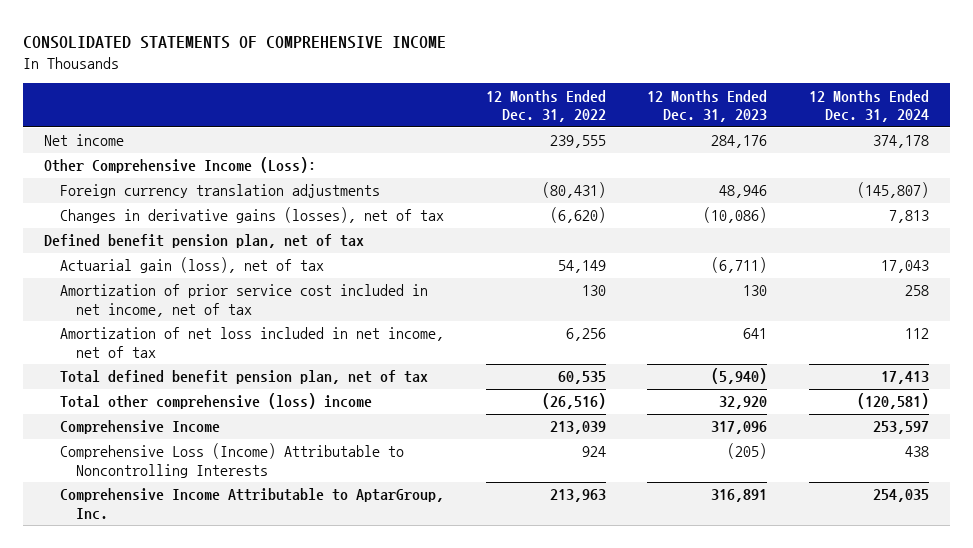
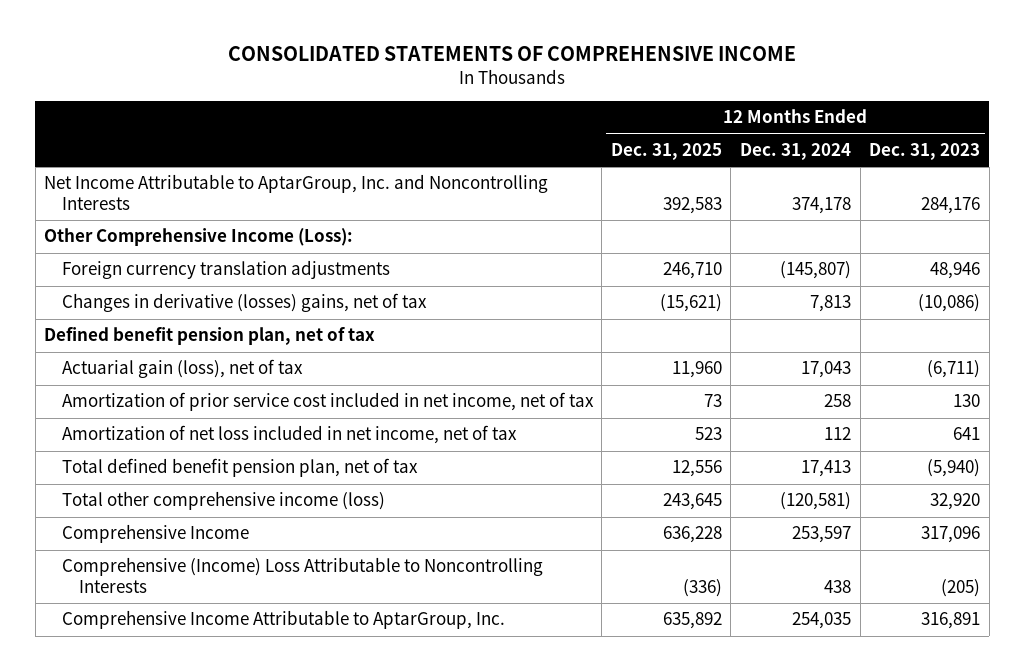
[485,89,606,123] 12 Months Ended Dec. 31, 2022 -> none
none -> [610,142,722,160] Dec. 31, 2025
[44,134,125,147] Net income -> [44,174,549,210] Net Income Attributable to AptarGroup, Inc. and Noncontrolling Interests
[59,207,444,224] Changes in derivative gains (losses), net of tax -> [61,293,427,313] Changes in derivative (losses) gains, net of tax
[59,393,372,410] Total other comprehensive (loss) income -> [61,491,385,511] Total other comprehensive income (loss)
[59,443,404,478] Comprehensive Loss (Income) Attributable to Noncontrolling Interests -> [61,557,543,593] Comprehensive (Income) Loss Attributable to Noncontrolling Interests

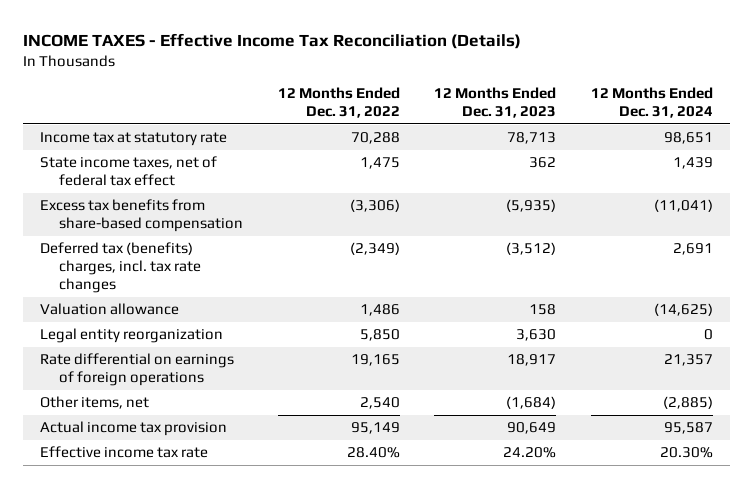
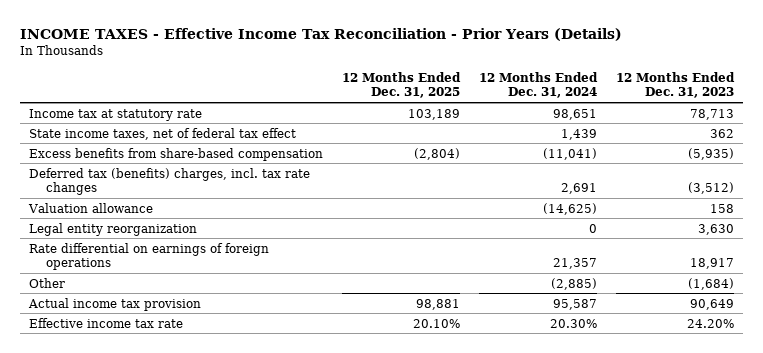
[22,32,521,49] INCOME TAXES - Effective Income Tax Reconciliation (Details) -> [19,27,622,41] INCOME TAXES - Effective Income Tax Reconciliation - Prior Years (Details)
[277,87,400,119] 12 Months Ended Dec. 31, 2022 -> none
none -> [342,72,462,99] 12 Months Ended Dec. 31, 2025
[39,199,244,233] Excess tax benefits from share-based compensation -> [29,147,324,161] Excess benefits from share-based compensation
[39,396,149,410] Other items, net -> [29,277,66,288] Other

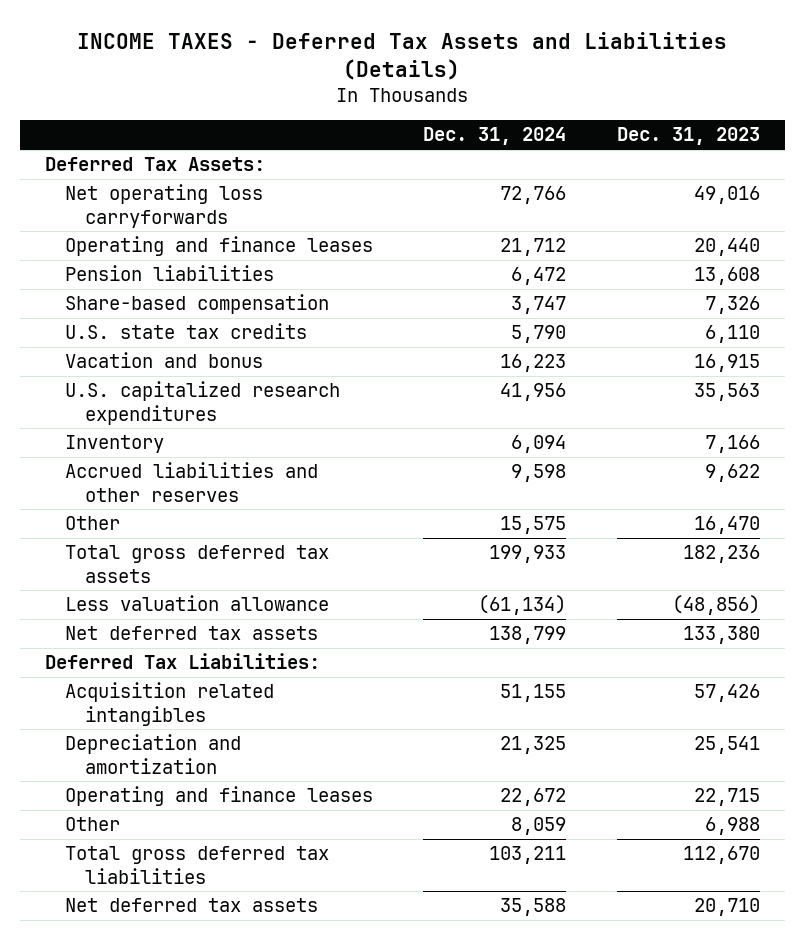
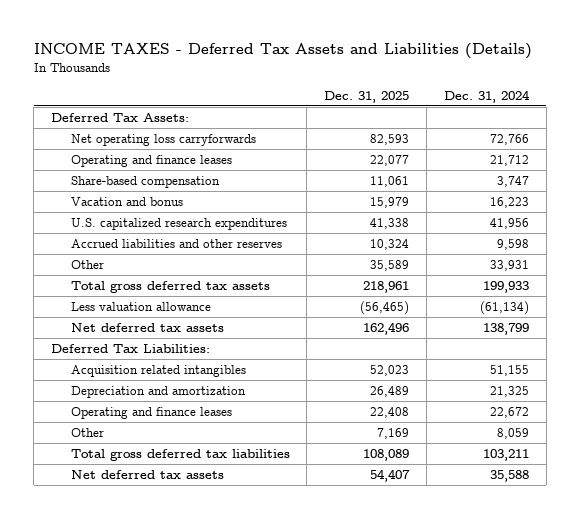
[616,127,760,146] Dec. 31, 2023 -> none
none -> [324,90,410,103] Dec. 31, 2025
[65,265,275,282] Pension liabilities -> none
[65,323,308,340] U.S. state tax credits -> none
[65,435,165,454] Inventory -> none
[500,516,567,535] 15,575 -> [490,260,530,272] 33,931

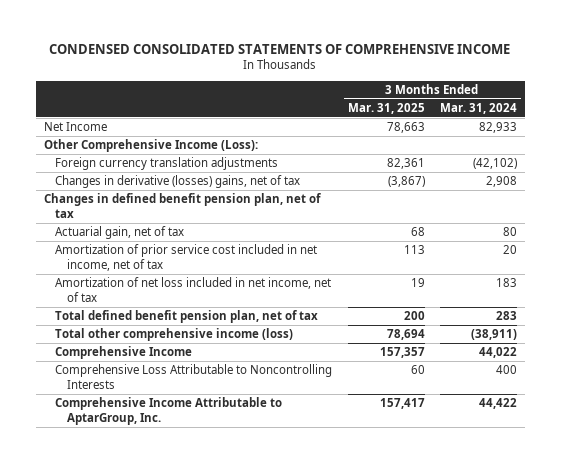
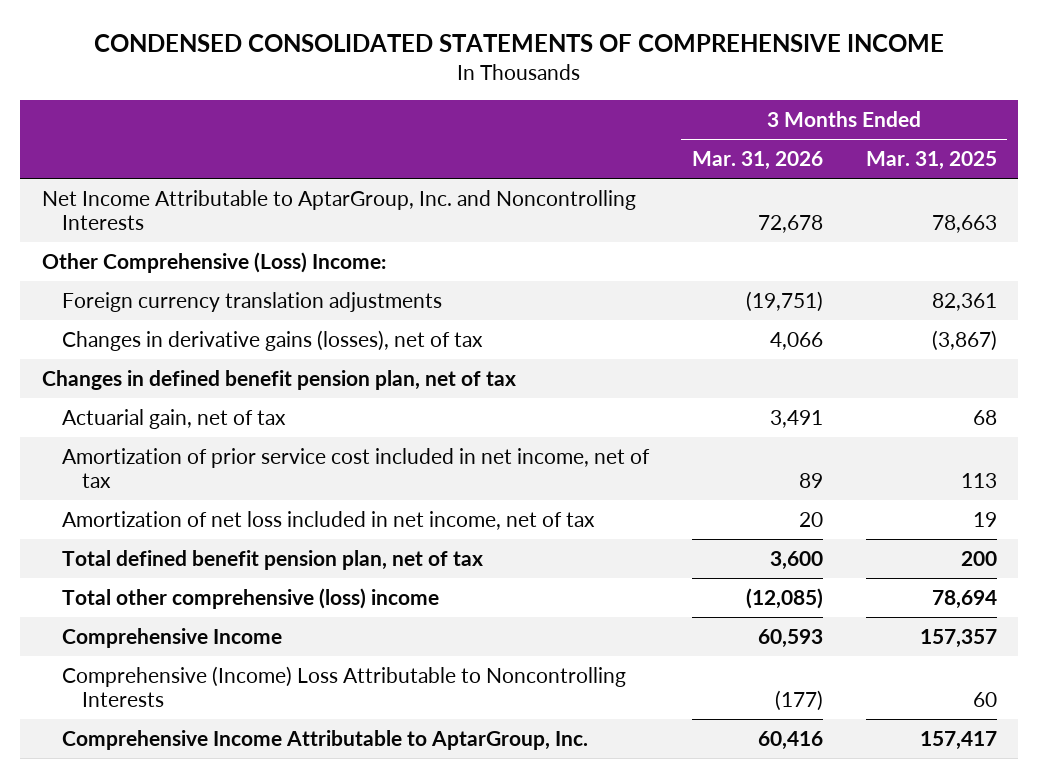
[440,102,518,114] Mar. 31, 2024 -> none
none -> [691,150,823,170] Mar. 31, 2026
[43,122,107,132] Net Income -> [41,189,636,231] Net Income Attributable to AptarGroup, Inc. and Noncontrolling Interests
[43,139,258,153] Other Comprehensive Income (Loss): -> [41,251,386,273] Other Comprehensive (Loss) Income:
[55,175,301,189] Changes in derivative (losses) gains, net of tax -> [61,329,483,351] Changes in derivative gains (losses), net of tax
[55,328,294,342] Total other comprehensive income (loss) -> [61,587,439,609] Total other comprehensive (loss) income
[55,364,333,389] Comprehensive Loss Attributable to Noncontrolling Interests -> [61,665,626,708] Comprehensive (Income) Loss Attributable to Noncontrolling Interests

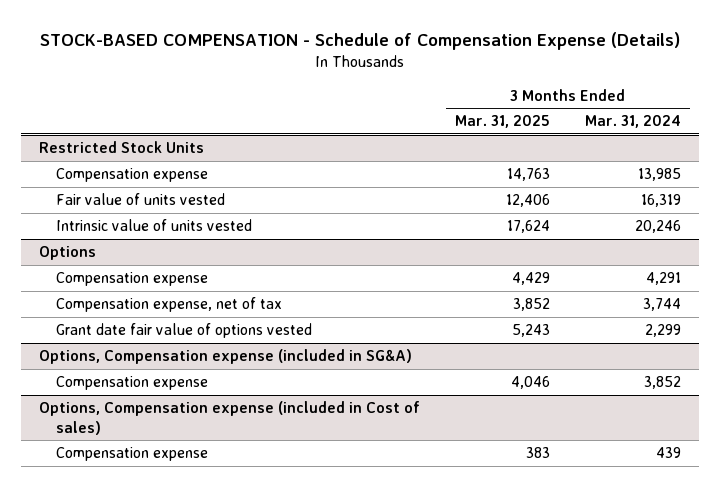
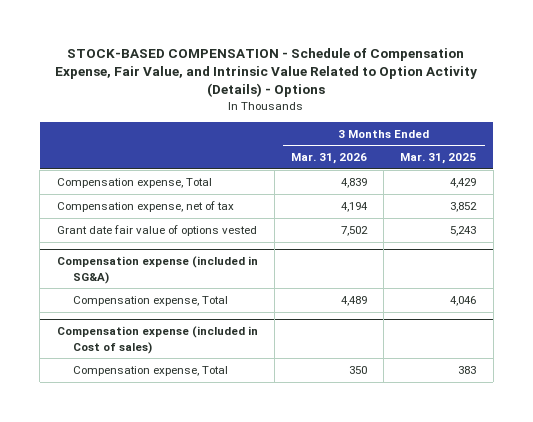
[39,31,680,50] STOCK-BASED COMPENSATION - Schedule of Compensation Expense (Details) -> [55,48,478,98] STOCK-BASED COMPENSATION - Schedule of Compensation Expense, Fair Value, and Intrinsic Value Related to Option Activity (Details) - Options
[585,115,682,129] Mar. 31, 2024 -> none
none -> [290,153,367,165] Mar. 31, 2026
[38,141,204,154] Restricted Stock Units -> none
[55,193,225,206] Fair value of units vested -> none
[55,219,252,232] Intrinsic value of units vested -> none
[38,246,96,261] Options -> none
[55,272,208,287] Compensation expense -> none
[55,168,208,183] Compensation expense -> [56,177,212,188] Compensation expense, Total
[506,168,550,182] 14,763 -> [450,177,477,188] 4,429
[38,349,412,365] Options, Compensation expense (included in SG&A) -> [56,256,258,284] Compensation expense (included in SG&A)
[55,376,208,391] Compensation expense -> [72,295,228,306] Compensation expense, Total
[38,401,420,435] Options, Compensation expense (included in Cost of sales) -> [56,326,258,354] Compensation expense (included in Cost of sales)
[55,447,208,462] Compensation expense -> [72,365,228,376] Compensation expense, Total

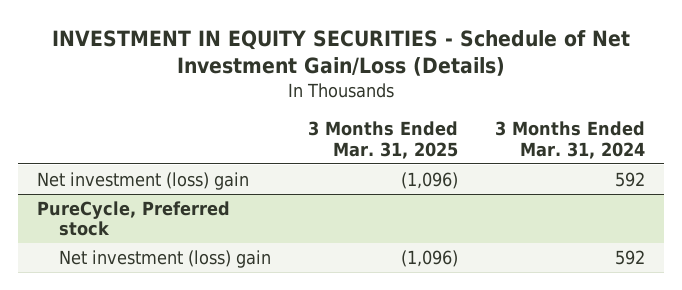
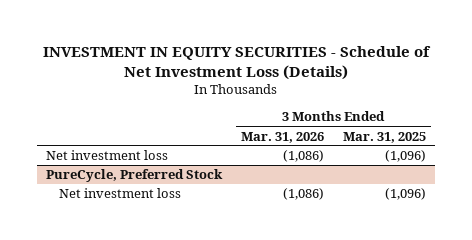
[51,29,630,77] INVESTMENT IN EQUITY SECURITIES - Schedule of Net Investment Gain/Loss (Details) -> [43,45,432,80] INVESTMENT IN EQUITY SECURITIES - Schedule of Net Investment Loss (Details)
[495,121,646,160] 3 Months Ended Mar. 31, 2024 -> none
none -> [241,131,325,143] Mar. 31, 2026
[36,171,249,190] Net investment (loss) gain -> [46,150,169,161] Net investment loss
[36,200,230,237] PureCycle, Preferred stock -> [46,169,224,183] PureCycle, Preferred Stock
[58,249,271,268] Net investment (loss) gain -> [58,188,181,199] Net investment loss

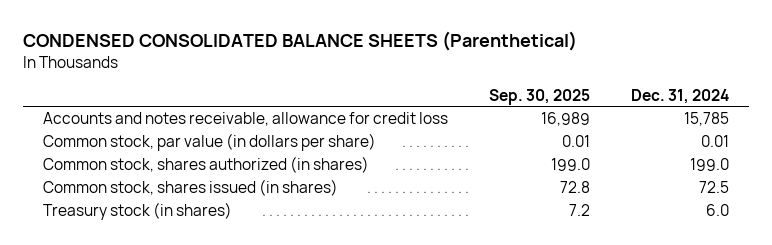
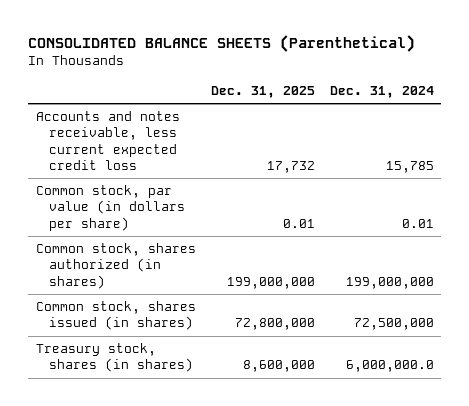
[22,30,577,51] CONDENSED CONSOLIDATED BALANCE SHEETS (Parenthetical) -> [27,34,415,52] CONSOLIDATED BALANCE SHEETS (Parenthetical)
[488,88,590,105] Sep. 30, 2025 -> none
none -> [210,86,315,99] Dec. 31, 2025
[43,112,449,127] Accounts and notes receivable, allowance for credit loss -> [35,111,180,170] Accounts and notes receivable, less current expected credit loss
[689,158,729,172] 199.0 -> [345,276,434,289] 199,000,000
[698,181,729,194] 72.5 -> [353,318,434,331] 72,500,000
[43,202,233,221] Treasury stock (in shares) -> [35,343,194,373] Treasury stock, shares (in shares)
[705,204,729,217] 6.0 -> [345,360,434,373] 6,000,000.0

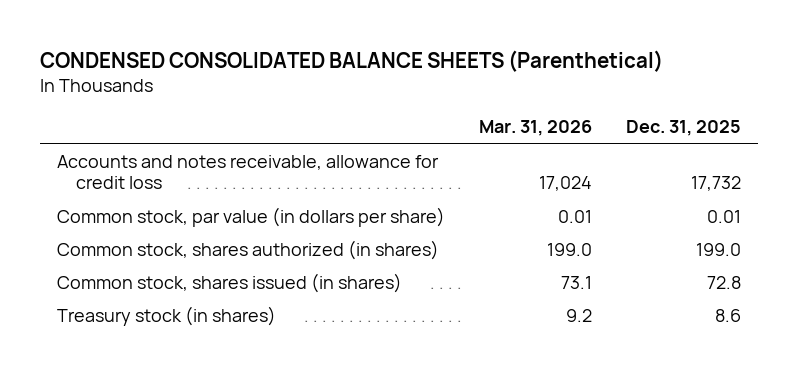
[27,34,415,52] CONSOLIDATED BALANCE SHEETS (Parenthetical) -> [40,50,664,73] CONDENSED CONSOLIDATED BALANCE SHEETS (Parenthetical)
[329,86,434,99] Dec. 31, 2024 -> none
none -> [479,120,593,137] Mar. 31, 2026
[35,111,180,170] Accounts and notes receivable, less current expected credit loss -> [57,155,440,190] Accounts and notes receivable, allowance for credit loss
[226,276,315,289] 199,000,000 -> [696,243,742,257] 199.0
[234,318,315,331] 72,800,000 -> [707,276,742,290] 72.8
[35,343,194,373] Treasury stock, shares (in shares) -> [57,306,277,327] Treasury stock (in shares)
[242,360,315,373] 8,600,000 -> [715,309,742,323] 8.6

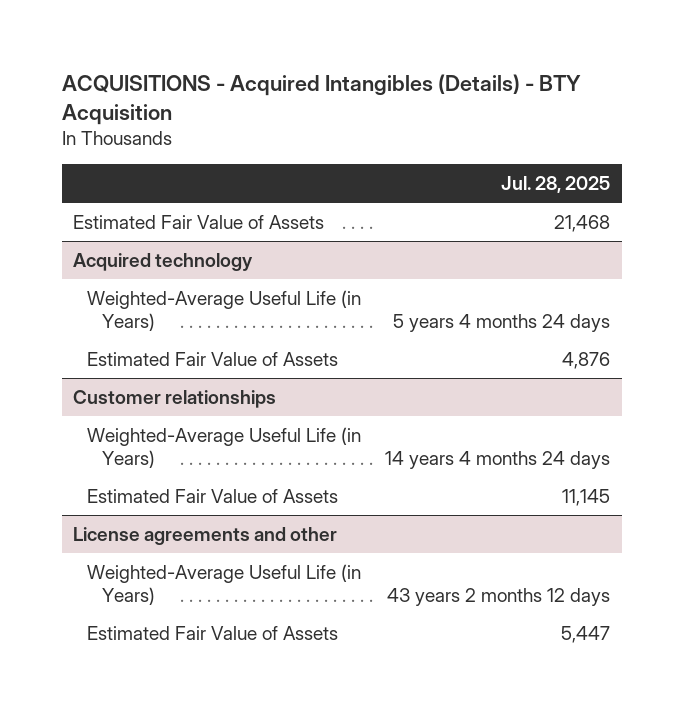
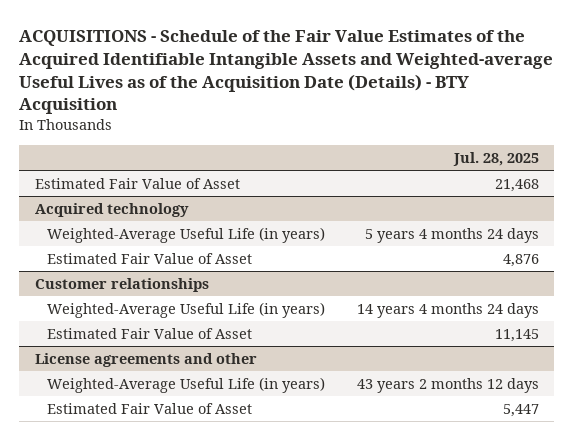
[61,73,581,125] ACQUISITIONS - Acquired Intangibles (Details) - BTY Acquisition -> [19,29,554,115] ACQUISITIONS - Schedule of the Fair Value Estimates of the Acquired Identifiable Intangible Assets and Weighted-average Useful Lives as of the Acquisition Date (Details) - BTY Acquisition
[73,214,325,229] Estimated Fair Value of Assets -> [34,177,240,189] Estimated Fair Value of Asset
[87,289,362,332] Weighted-Average Useful Life (in Years) -> [47,226,326,243] Weighted-Average Useful Life (in years)
[87,351,339,366] Estimated Fair Value of Assets -> [47,252,253,264] Estimated Fair Value of Asset
[87,426,362,469] Weighted-Average Useful Life (in Years) -> [47,301,326,318] Weighted-Average Useful Life (in years)
[87,488,339,503] Estimated Fair Value of Assets -> [47,327,253,339] Estimated Fair Value of Asset
[87,563,362,606] Weighted-Average Useful Life (in Years) -> [47,376,326,393] Weighted-Average Useful Life (in years)
[87,625,339,640] Estimated Fair Value of Assets -> [47,402,253,414] Estimated Fair Value of Asset

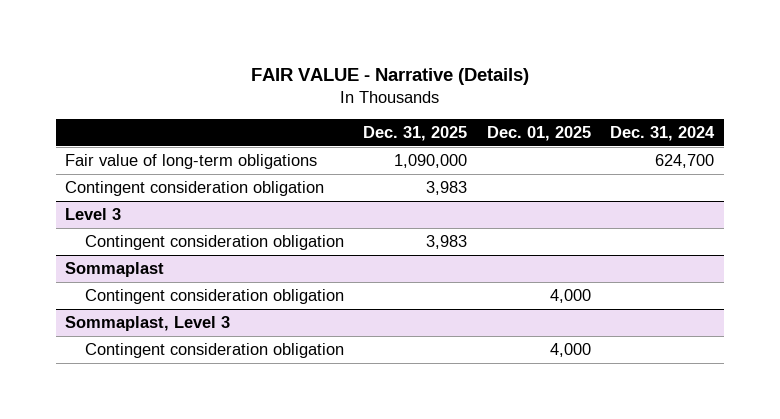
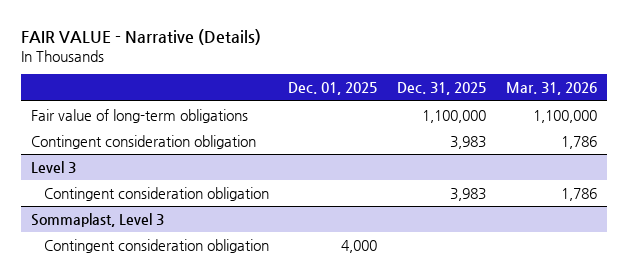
[610,126,716,142] Dec. 31, 2024 -> none
none -> [506,82,598,96] Mar. 31, 2026
[394,153,468,168] 1,090,000 -> [422,109,487,123] 1,100,000
[65,261,165,277] Sommaplast -> none
[84,288,344,304] Contingent consideration obligation -> none

